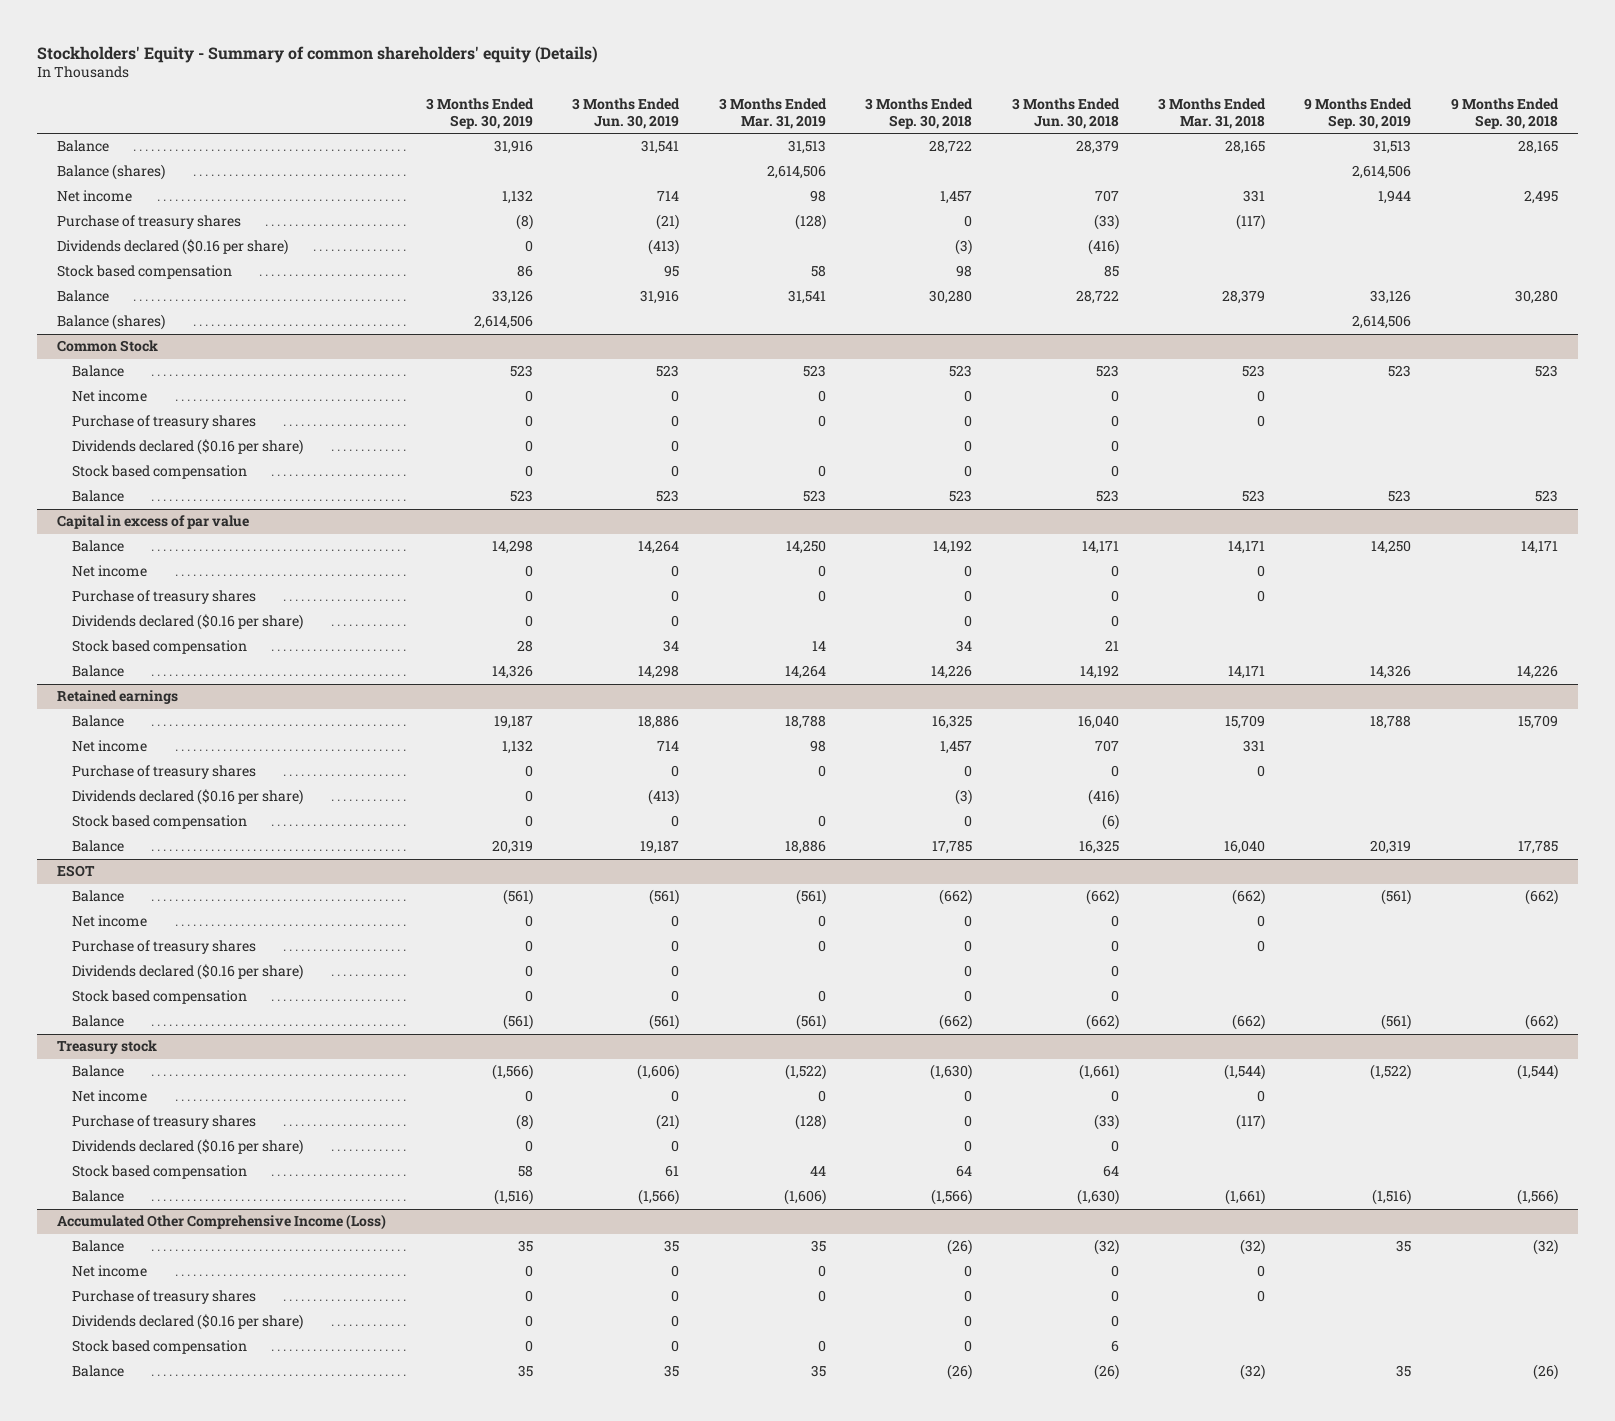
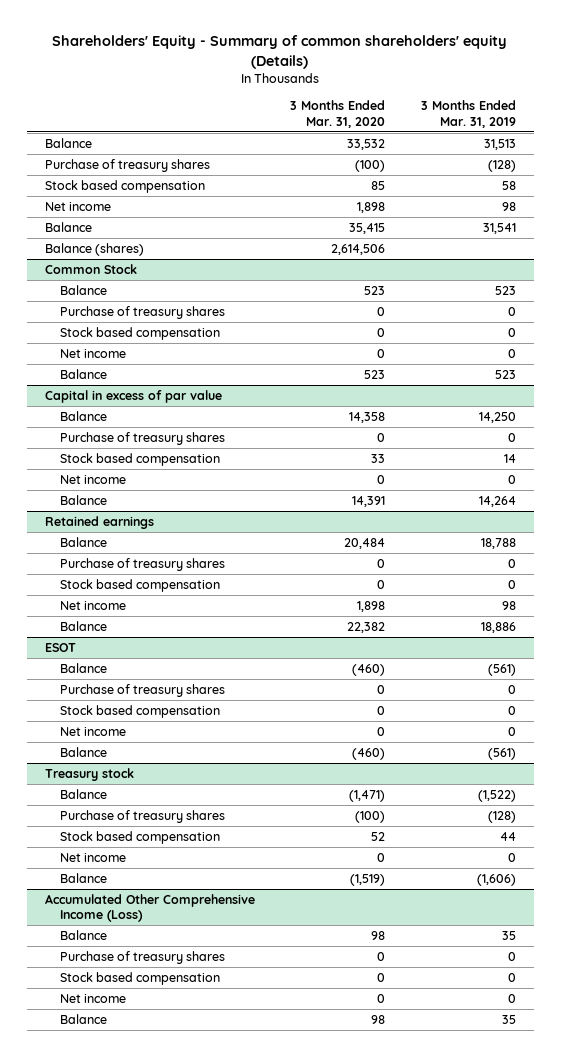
[37,45,599,63] Stockholders' Equity - Summary of common shareholders' equity (Details) -> [52,35,508,69] Shareholders' Equity - Summary of common shareholders' equity (Details)
[425,97,534,129] 3 Months Ended Sep. 30, 2019 -> none
[572,97,681,129] 3 Months Ended Jun. 30, 2019 -> none
[865,97,974,129] 3 Months Ended Sep. 30, 2018 -> none
[1011,97,1120,129] 3 Months Ended Jun. 30, 2018 -> none
[1158,97,1267,129] 3 Months Ended Mar. 31, 2018 -> none
[1304,97,1413,129] 9 Months Ended Sep. 30, 2019 -> none
[1450,97,1559,129] 9 Months Ended Sep. 30, 2018 -> none
none -> [290,100,386,128] 3 Months Ended Mar. 31, 2020
[57,164,166,181] Balance (shares) -> none
[57,239,289,256] Dividends declared ($0.16 per share) -> none
[57,190,133,203] Net income -> [44,201,111,211] Net income
[71,439,303,456] Dividends declared ($0.16 per share) -> none
[71,390,147,403] Net income -> [59,348,126,358] Net income
[71,614,303,631] Dividends declared ($0.16 per share) -> none
[71,565,147,578] Net income -> [59,474,126,484] Net income
[71,789,303,806] Dividends declared ($0.16 per share) -> none
[71,740,147,753] Net income -> [59,600,126,610] Net income
[71,964,303,981] Dividends declared ($0.16 per share) -> none
[71,915,147,928] Net income -> [59,726,126,736] Net income
[71,1139,303,1156] Dividends declared ($0.16 per share) -> none
[71,1090,147,1103] Net income -> [59,852,126,862] Net income
[71,1314,303,1331] Dividends declared ($0.16 per share) -> none
[71,1265,147,1278] Net income -> [59,993,126,1003] Net income

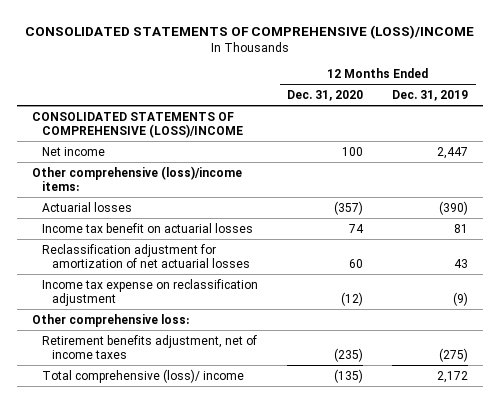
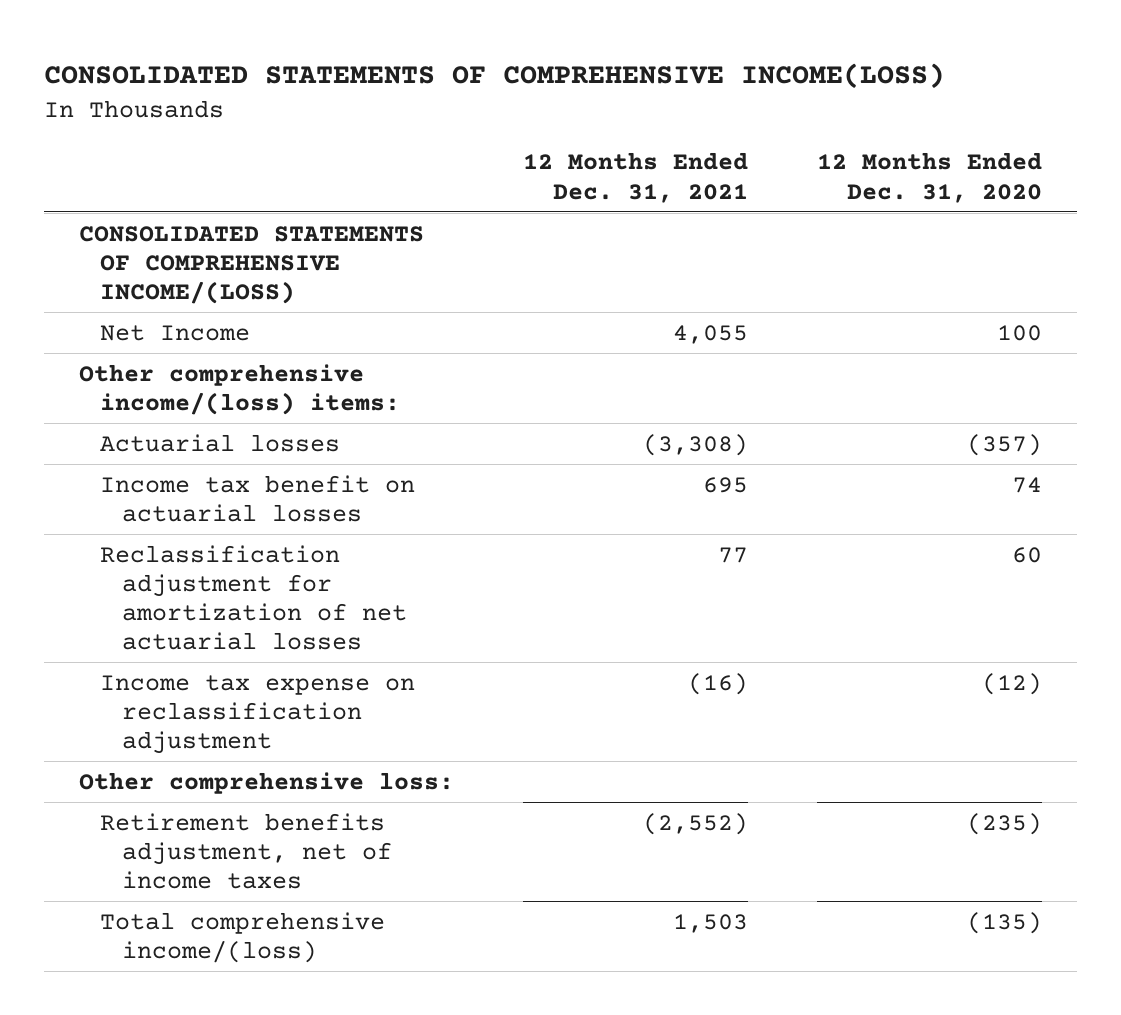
[24,24,474,39] CONSOLIDATED STATEMENTS OF COMPREHENSIVE (LOSS)/INCOME -> [44,63,946,90] CONSOLIDATED STATEMENTS OF COMPREHENSIVE INCOME(LOSS)
[392,90,469,102] Dec. 31, 2019 -> none
none -> [523,152,749,203] 12 Months Ended Dec. 31, 2021
[31,111,243,138] CONSOLIDATED STATEMENTS OF COMPREHENSIVE (LOSS)/INCOME -> [79,225,425,304] CONSOLIDATED STATEMENTS OF COMPREHENSIVE INCOME/(LOSS)
[41,146,105,156] Net income -> [100,324,251,341] Net Income
[31,165,242,191] Other comprehensive (loss)/income items: -> [79,363,401,415] Other comprehensive income/(loss) items:
[41,368,244,383] Total comprehensive (loss)/ income -> [100,911,386,963] Total comprehensive income/(loss)

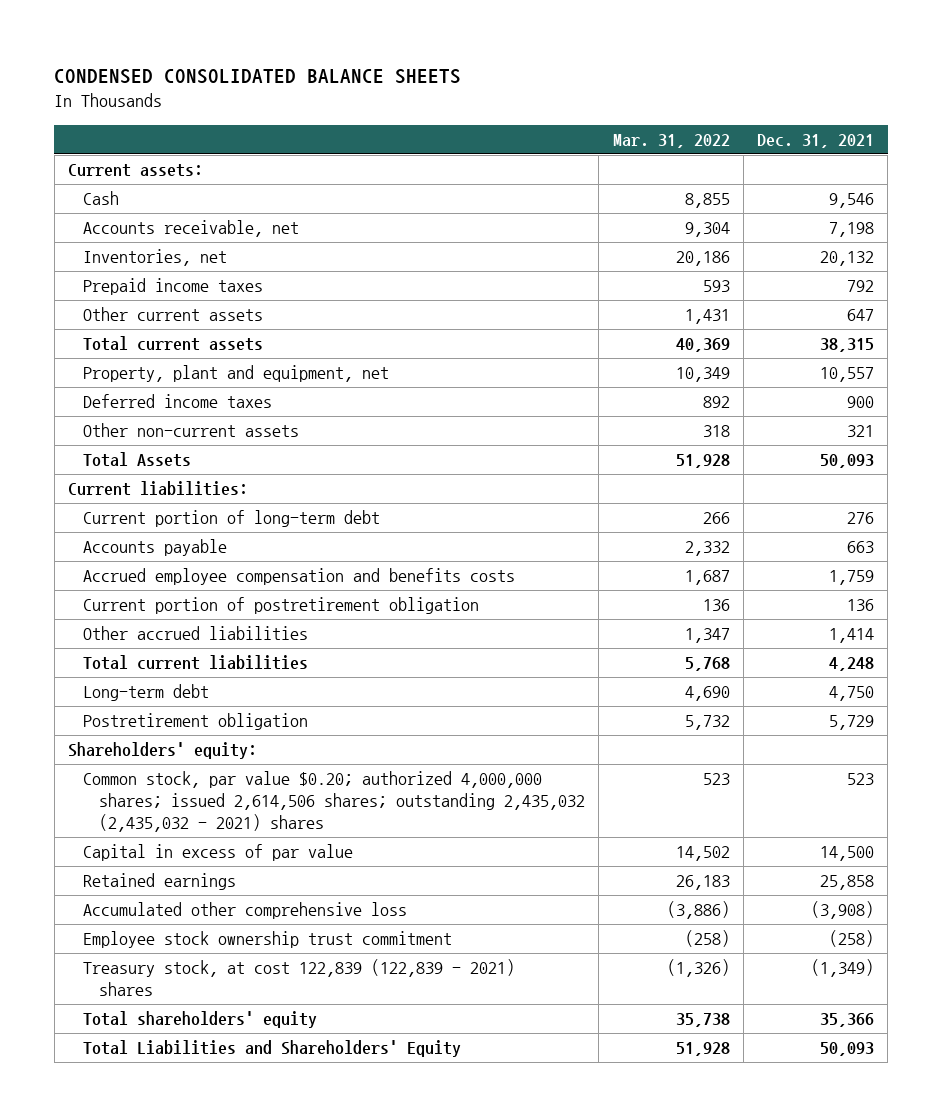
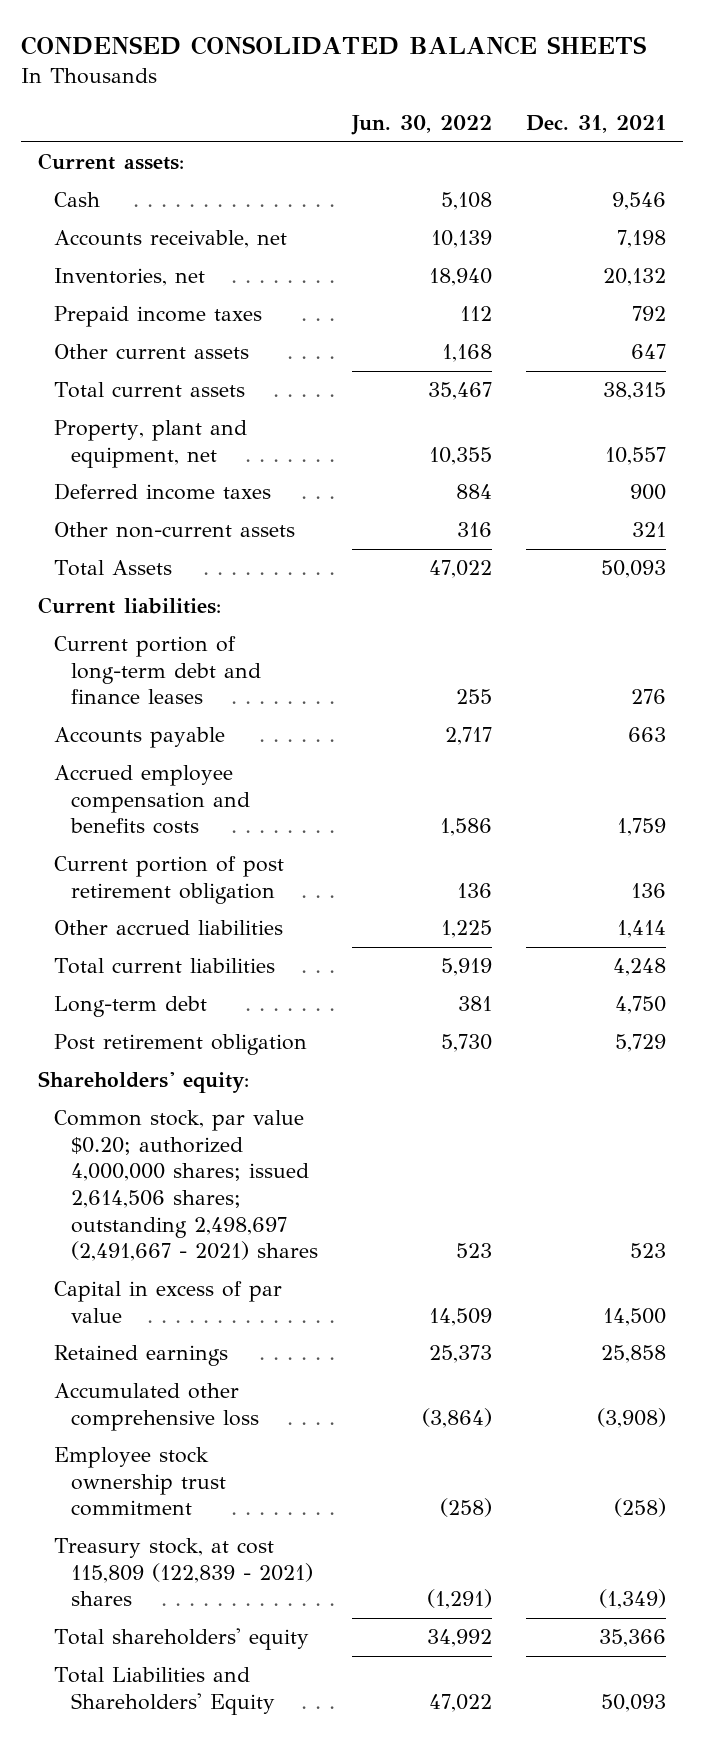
[612,133,730,148] Mar. 31, 2022 -> none
none -> [351,115,493,136] Jun. 30, 2022
[83,510,381,528] Current portion of long-term debt -> [54,636,262,705] Current portion of long-term debt and finance leases
[83,597,480,615] Current portion of postretirement obligation -> [54,856,285,904] Current portion of post retirement obligation
[83,713,309,731] Postretirement obligation -> [54,1034,308,1056] Post retirement obligation
[83,771,586,833] Common stock, par value $0.20; authorized 4,000,000 shares; issued 2,614,506 shares; outstanding 2,435,032 (2,435,032 - 2021) shares -> [54,1110,319,1262] Common stock, par value $0.20; authorized 4,000,000 shares; issued 2,614,506 shares; outstanding 2,498,697 (2,491,667 - 2021) shares
[83,959,516,997] Treasury stock, at cost 122,839 (122,839 - 2021) shares -> [54,1538,314,1607] Treasury stock, at cost 115,809 (122,839 - 2021) shares

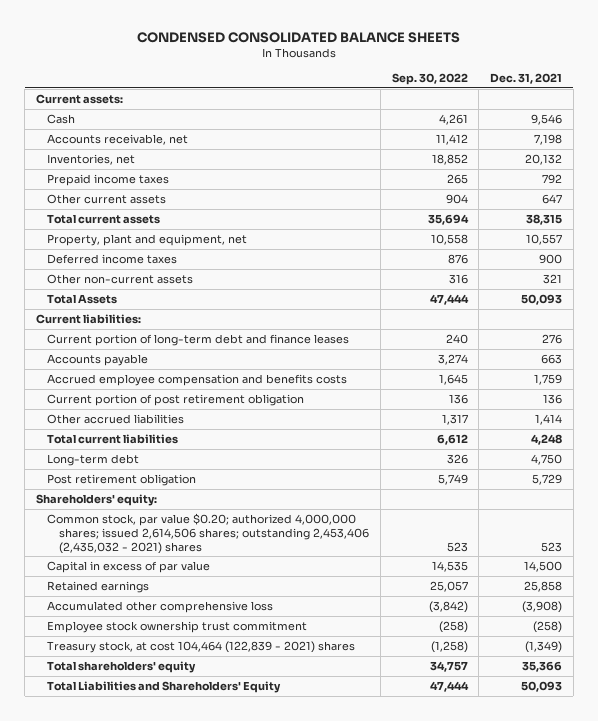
[351,115,493,136] Jun. 30, 2022 -> none
none -> [391,72,468,85] Sep. 30, 2022
[54,1110,319,1262] Common stock, par value $0.20; authorized 4,000,000 shares; issued 2,614,506 shares; outstanding 2,498,697 (2,491,667 - 2021) shares -> [47,512,370,554] Common stock, par value $0.20; authorized 4,000,000 shares; issued 2,614,506 shares; outstanding 2,453,406 (2,435,032 - 2021) shares
[54,1538,314,1607] Treasury stock, at cost 115,809 (122,839 - 2021) shares -> [47,640,356,653] Treasury stock, at cost 104,464 (122,839 - 2021) shares

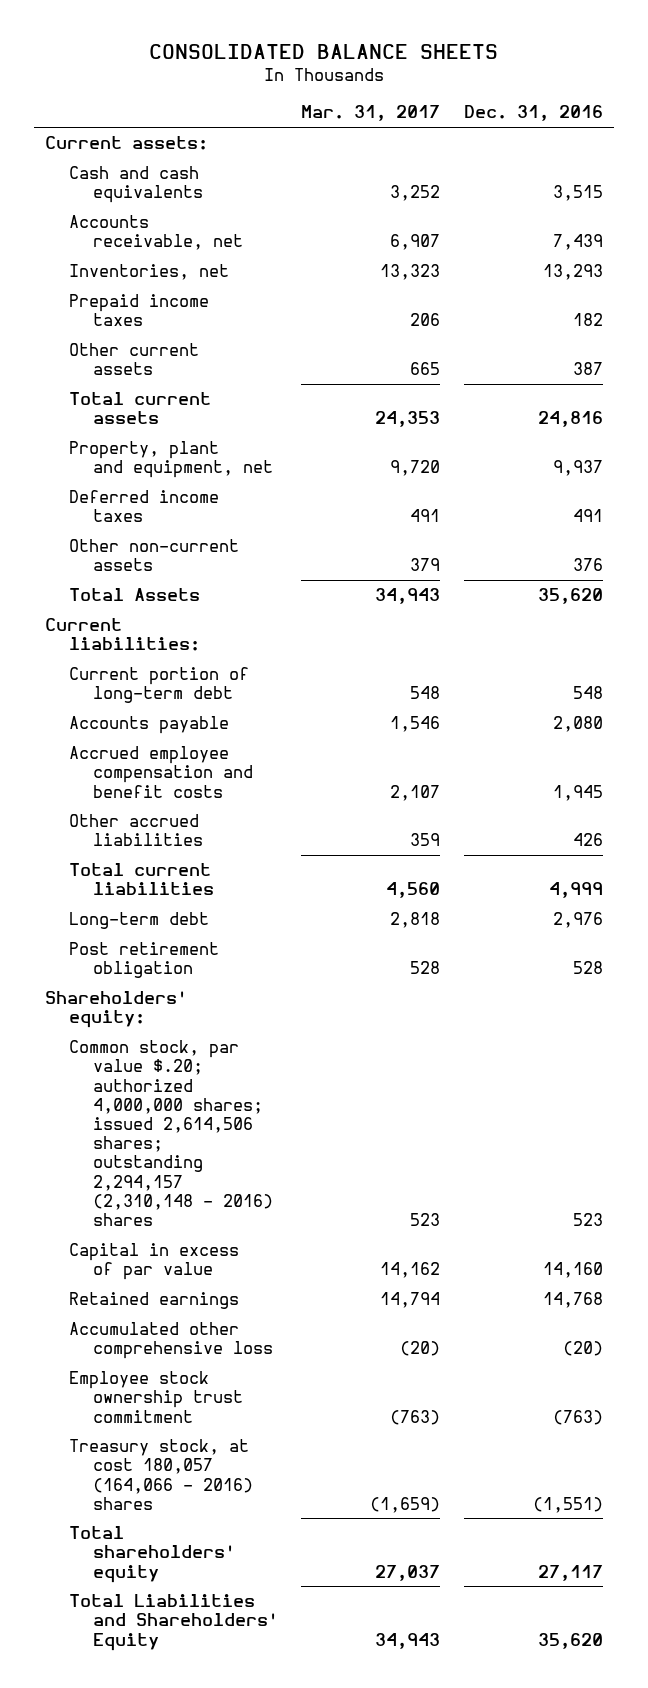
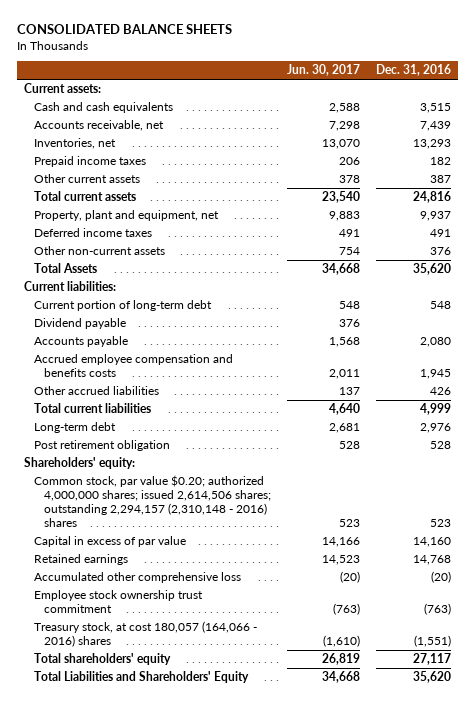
[301,105,441,122] Mar. 31, 2017 -> none
none -> [286,64,360,77] Jun. 30, 2017
none -> [34,318,127,330] Dividend payable
[69,746,254,798] Accrued employee compensation and benefit costs -> [34,354,234,378] Accrued employee compensation and benefits costs
[69,1040,274,1227] Common stock, par value $.20; authorized 4,000,000 shares; issued 2,614,506 shares; outstanding 2,294,157 (2,310,148 - 2016) shares -> [34,475,271,528] Common stock, par value $0.20; authorized 4,000,000 shares; issued 2,614,506 shares; outstanding 2,294,157 (2,310,148 - 2016) shares

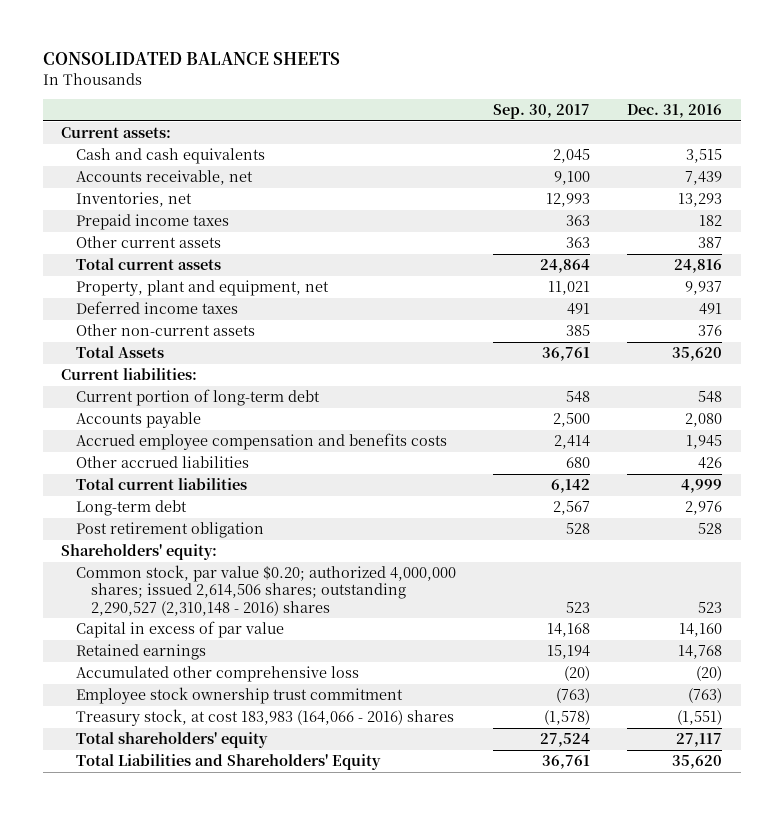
[286,64,360,77] Jun. 30, 2017 -> none
none -> [493,104,591,120] Sep. 30, 2017
[34,318,127,330] Dividend payable -> none
[34,475,271,528] Common stock, par value $0.20; authorized 4,000,000 shares; issued 2,614,506 shares; outstanding 2,294,157 (2,310,148 - 2016) shares -> [76,565,457,616] Common stock, par value $0.20; authorized 4,000,000 shares; issued 2,614,506 shares; outstanding 2,290,527 (2,310,148 - 2016) shares
[34,621,258,648] Treasury stock, at cost 180,057 (164,066 - 2016) shares -> [76,709,455,727] Treasury stock, at cost 183,983 (164,066 - 2016) shares

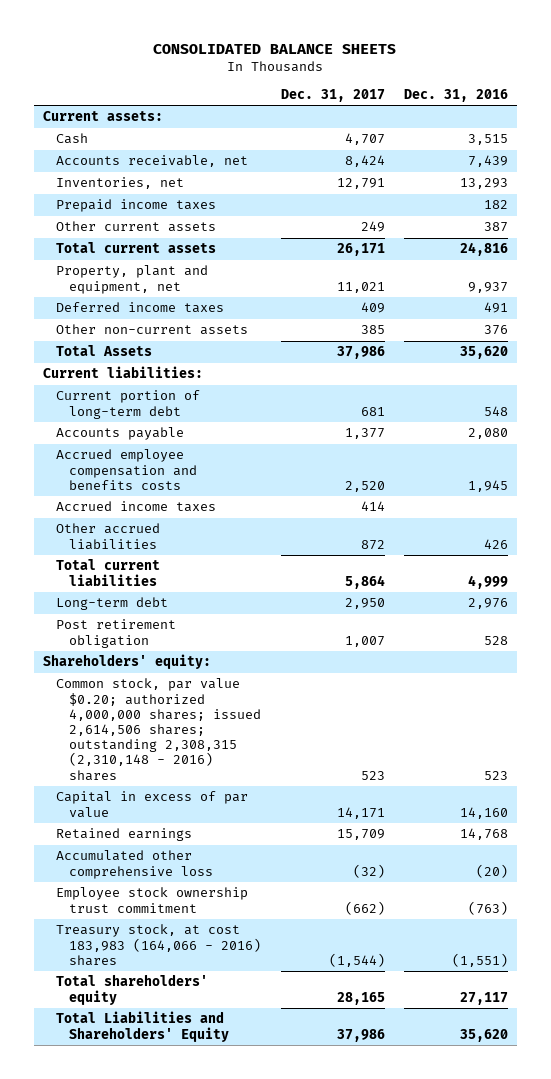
[493,104,591,120] Sep. 30, 2017 -> none
none -> [280,88,385,102] Dec. 31, 2017
[76,148,266,165] Cash and cash equivalents -> [56,133,89,145] Cash
none -> [56,501,217,513] Accrued income taxes
[76,565,457,616] Common stock, par value $0.20; authorized 4,000,000 shares; issued 2,614,506 shares; outstanding 2,290,527 (2,310,148 - 2016) shares -> [56,678,262,781] Common stock, par value $0.20; authorized 4,000,000 shares; issued 2,614,506 shares; outstanding 2,308,315 (2,310,148 - 2016) shares

